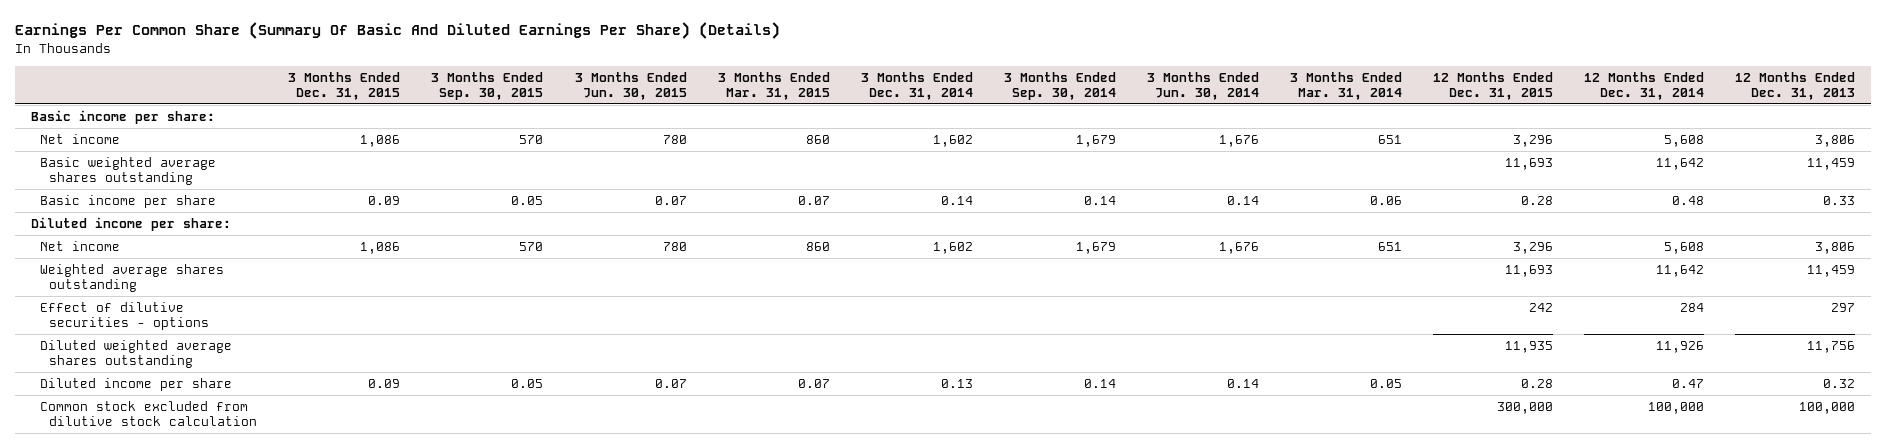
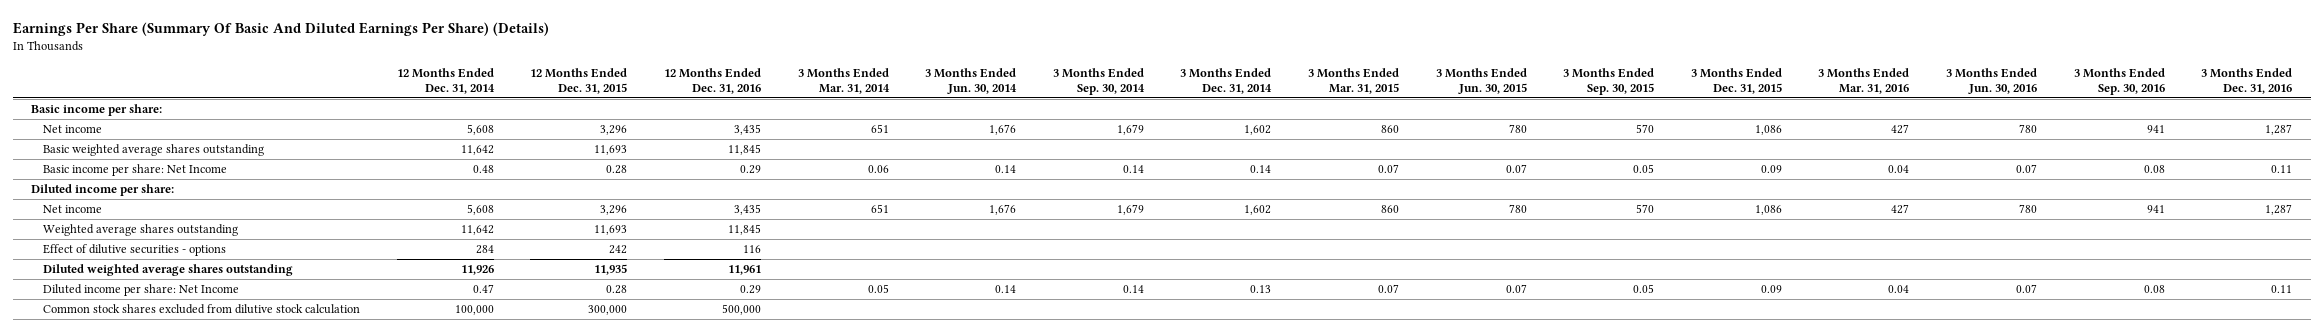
[15,22,781,40] Earnings Per Common Share (Summary Of Basic And Diluted Earnings Per Share) (Details) -> [13,21,550,36] Earnings Per Share (Summary Of Basic And Diluted Earnings Per Share) (Details)
[1735,71,1856,100] 12 Months Ended Dec. 31, 2013 -> none
none -> [663,67,761,94] 12 Months Ended Dec. 31, 2016
none -> [1818,67,1910,94] 3 Months Ended Mar. 31, 2016
none -> [1946,67,2038,94] 3 Months Ended Jun. 30, 2016
none -> [2073,67,2165,95] 3 Months Ended Sep. 30, 2016
none -> [2201,67,2293,94] 3 Months Ended Dec. 31, 2016
[39,194,216,208] Basic income per share -> [43,164,228,177] Basic income per share: Net Income
[39,377,232,391] Diluted income per share -> [43,284,240,297] Diluted income per share: Net Income
[39,400,258,427] Common stock excluded from dilutive stock calculation -> [43,304,361,315] Common stock shares excluded from dilutive stock calculation

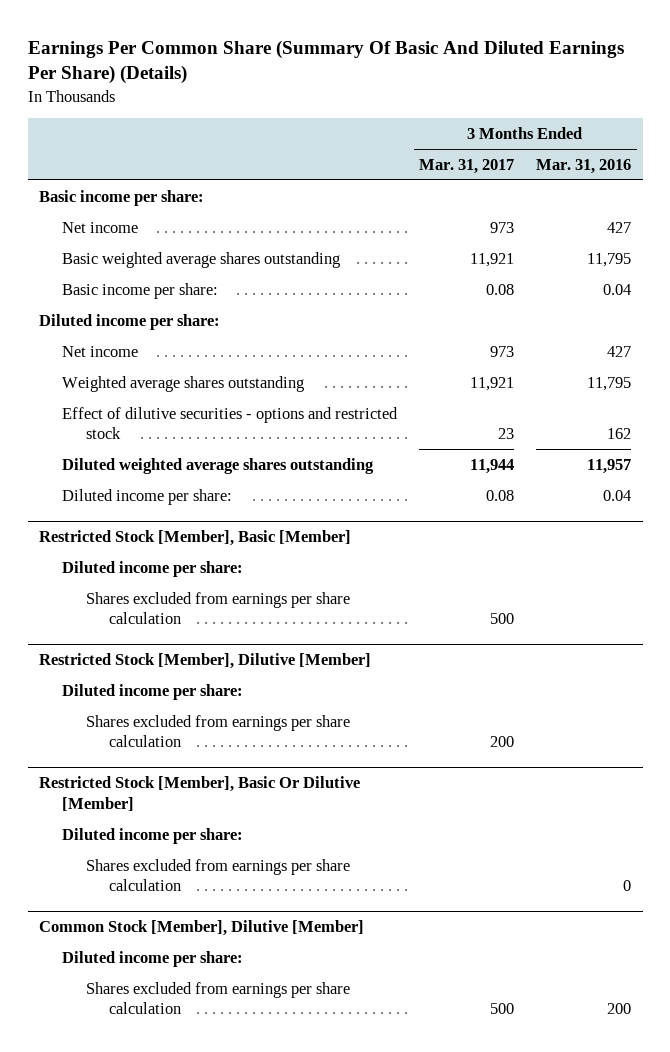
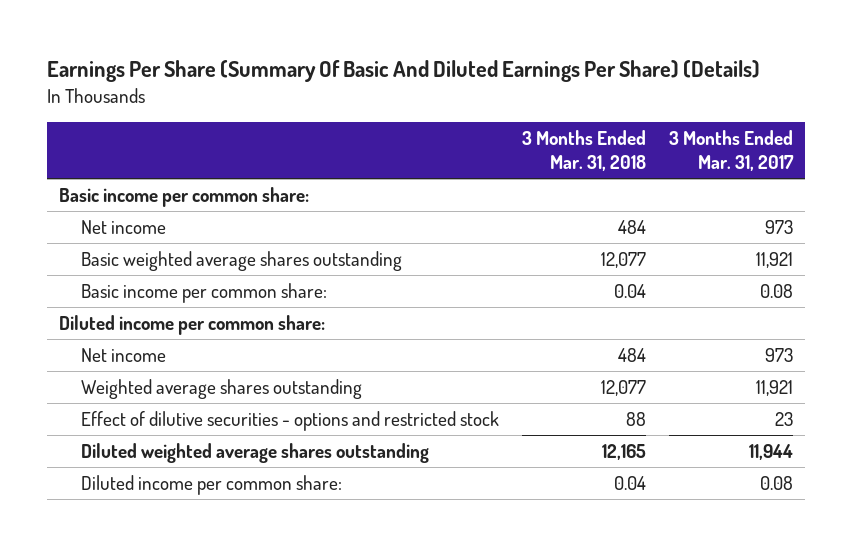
[27,39,624,85] Earnings Per Common Share (Summary Of Basic And Diluted Earnings Per Share) (Details) -> [46,59,760,82] Earnings Per Share (Summary Of Basic And Diluted Earnings Per Share) (Details)
[536,158,632,174] Mar. 31, 2016 -> none
none -> [521,129,646,172] 3 Months Ended Mar. 31, 2018
[38,189,204,206] Basic income per share: -> [58,187,309,208] Basic income per common share:
[62,282,219,299] Basic income per share: -> [80,283,327,304] Basic income per common share:
[38,313,220,330] Diluted income per share: -> [58,315,325,336] Diluted income per common share:
[38,530,351,547] Restricted Stock [Member], Basic [Member] -> none
[62,560,244,577] Diluted income per share: -> none
[85,591,350,625] Shares excluded from earnings per share calculation -> none
[38,653,371,670] Restricted Stock [Member], Dilutive [Member] -> none
[62,683,244,700] Diluted income per share: -> none
[85,714,350,748] Shares excluded from earnings per share calculation -> none
[38,776,360,811] Restricted Stock [Member], Basic Or Dilutive [Member] -> none
[62,827,244,844] Diluted income per share: -> none
[85,858,350,892] Shares excluded from earnings per share calculation -> none
[38,920,364,937] Common Stock [Member], Dilutive [Member] -> none
[62,950,244,967] Diluted income per share: -> none
[85,981,350,1015] Shares excluded from earnings per share calculation -> none
[62,488,233,505] Diluted income per share: -> [80,475,342,496] Diluted income per common share:

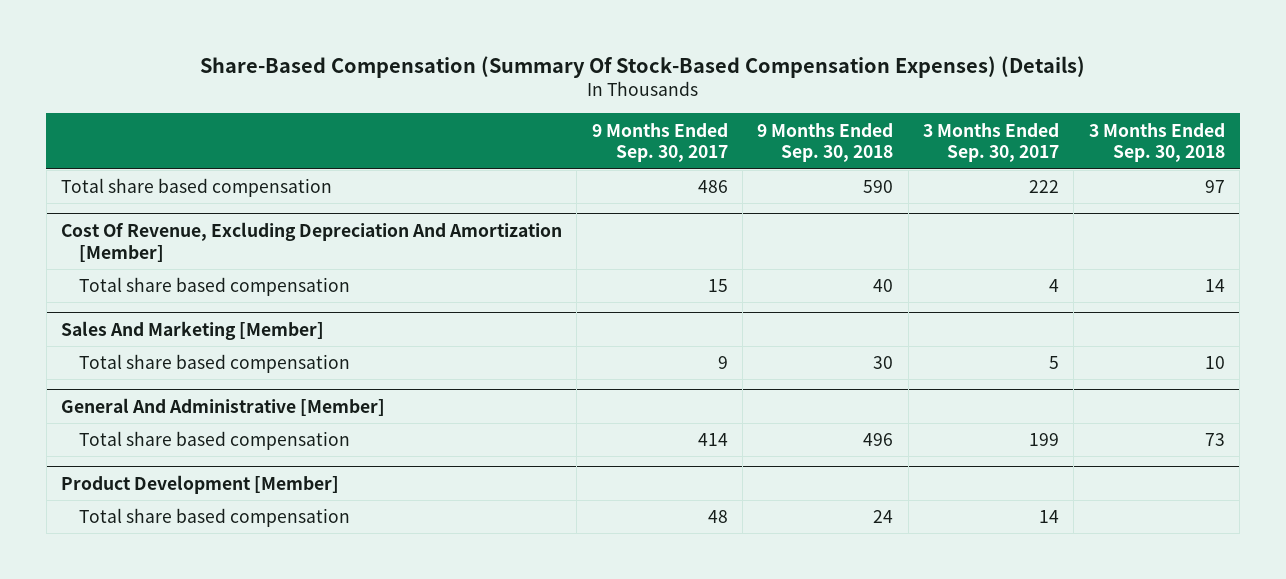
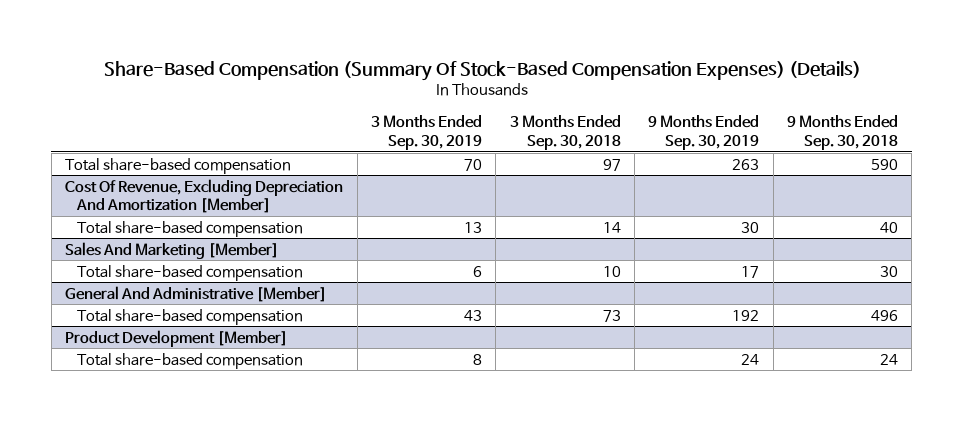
[591,122,728,163] 9 Months Ended Sep. 30, 2017 -> none
[922,122,1059,163] 3 Months Ended Sep. 30, 2017 -> none
none -> [370,115,482,151] 3 Months Ended Sep. 30, 2019
none -> [648,115,760,151] 9 Months Ended Sep. 30, 2019
[60,178,332,198] Total share based compensation -> [65,157,292,174] Total share-based compensation
[78,277,350,297] Total share based compensation -> [76,220,303,237] Total share-based compensation
[78,354,350,374] Total share based compensation -> [76,264,303,281] Total share-based compensation
[78,431,350,451] Total share based compensation -> [76,308,303,325] Total share-based compensation
[78,508,350,528] Total share based compensation -> [76,352,303,369] Total share-based compensation

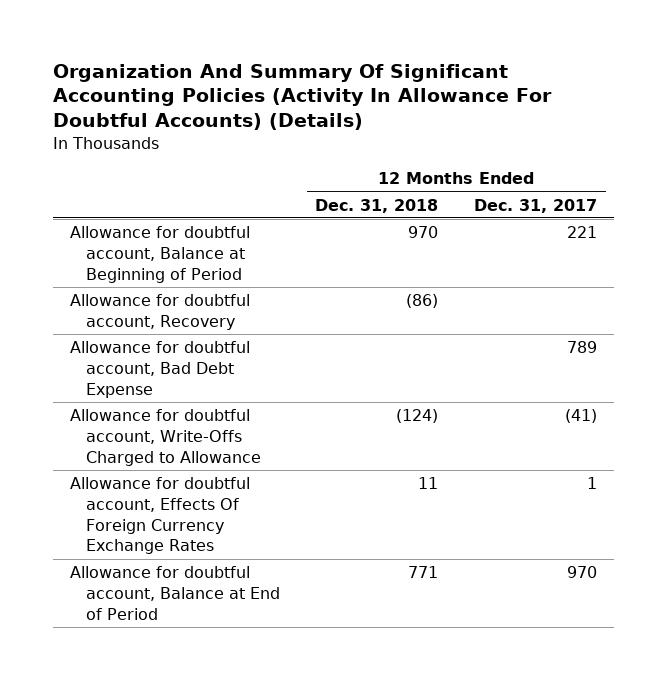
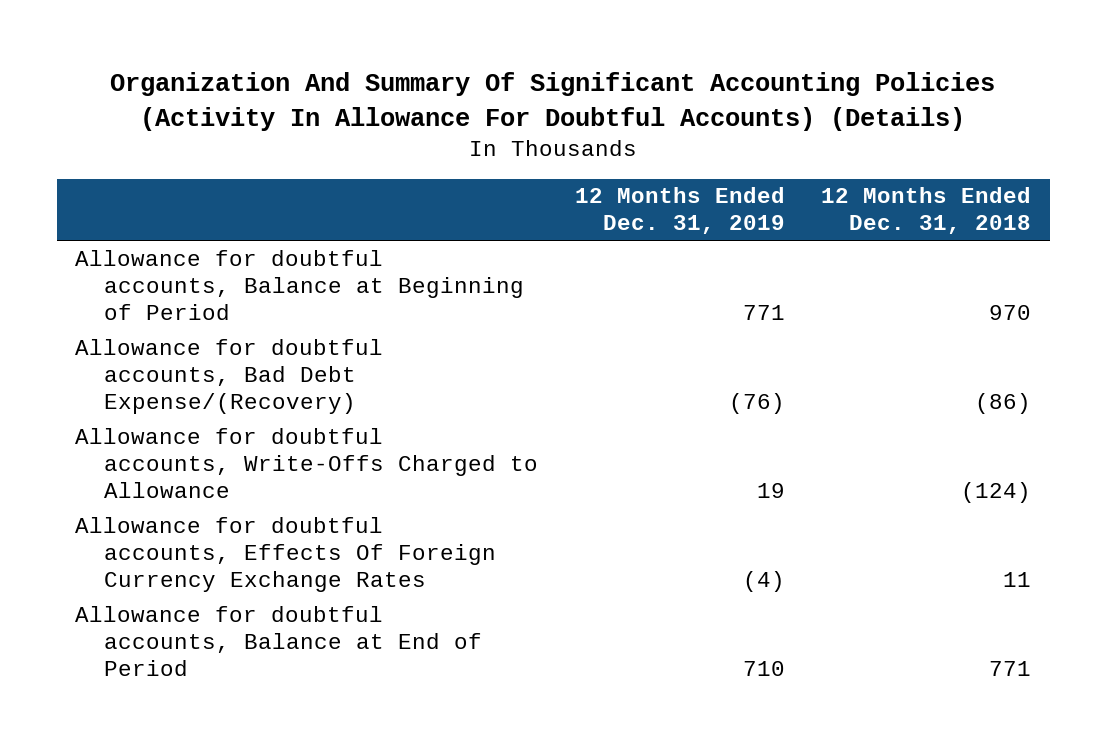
[473,198,597,213] Dec. 31, 2017 -> none
none -> [574,187,785,235] 12 Months Ended Dec. 31, 2019
[70,341,251,398] Allowance for doubtful account, Bad Debt Expense -> none
[70,226,251,283] Allowance for doubtful account, Balance at Beginning of Period -> [74,249,525,320] Allowance for doubtful accounts, Balance at Beginning of Period
[70,294,251,330] Allowance for doubtful account, Recovery -> [74,338,383,414] Allowance for doubtful accounts, Bad Debt Expense/(Recovery)
[70,409,262,466] Allowance for doubtful account, Write-Offs Charged to Allowance -> [74,427,539,498] Allowance for doubtful accounts, Write-Offs Charged to Allowance
[70,477,251,555] Allowance for doubtful account, Effects Of Foreign Currency Exchange Rates -> [74,516,497,592] Allowance for doubtful accounts, Effects Of Foreign Currency Exchange Rates
[70,566,281,620] Allowance for doubtful account, Balance at End of Period -> [74,605,483,676] Allowance for doubtful accounts, Balance at End of Period

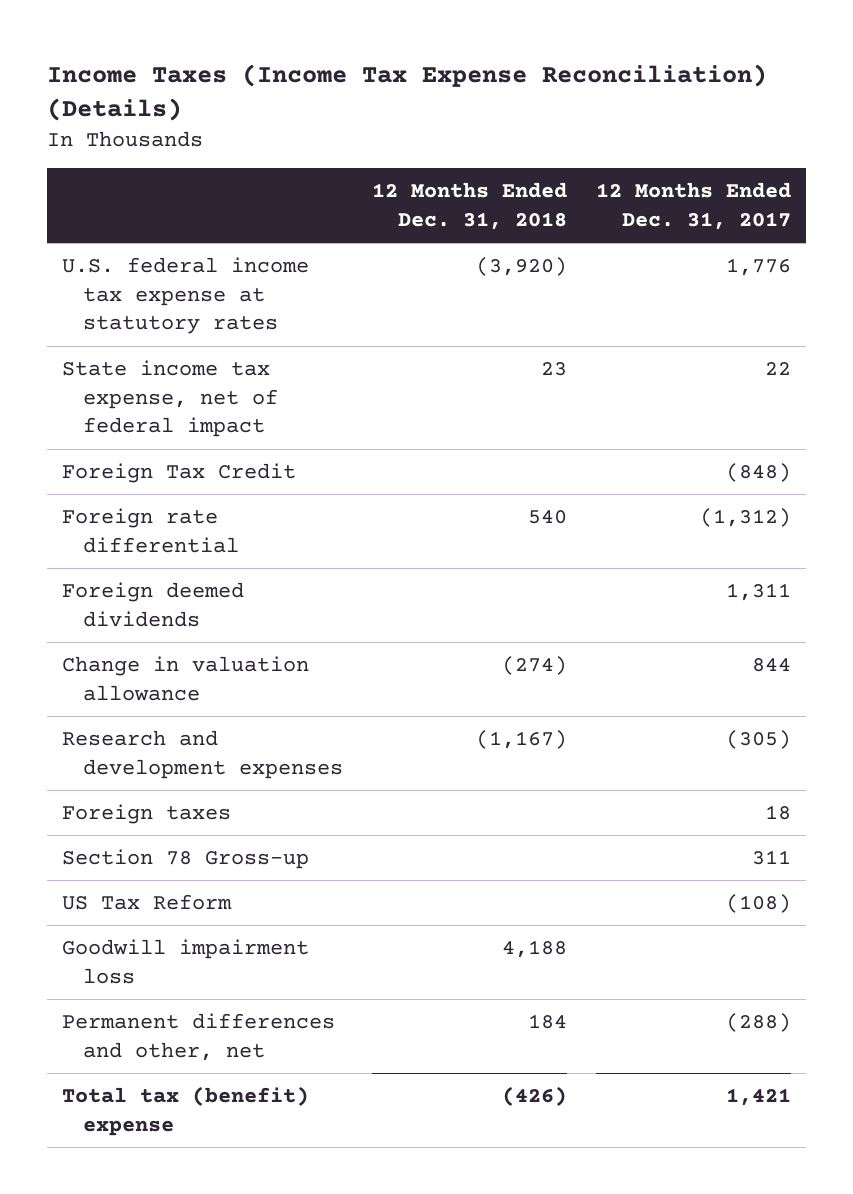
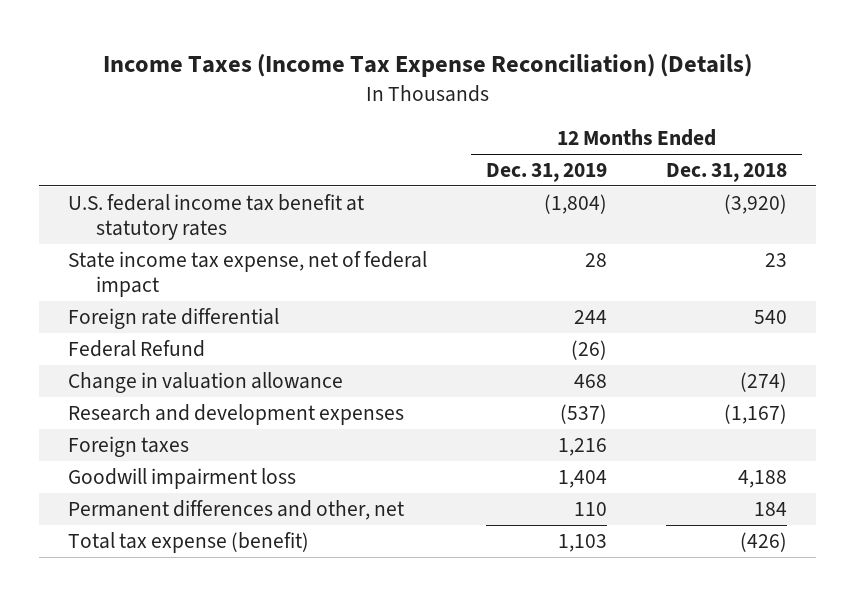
[596,182,792,231] 12 Months Ended Dec. 31, 2017 -> none
none -> [486,163,608,183] Dec. 31, 2019
[61,257,309,335] U.S. federal income tax expense at statutory rates -> [68,193,365,240] U.S. federal income tax benefit at statutory rates
[61,463,296,484] Foreign Tax Credit -> none
[61,582,244,627] Foreign deemed dividends -> none
none -> [68,339,206,357] Federal Refund
[61,849,309,870] Section 78 Gross-up -> none
[61,894,232,911] US Tax Reform -> none
[61,1086,309,1136] Total tax (benefit) expense -> [68,531,310,553] Total tax expense (benefit)

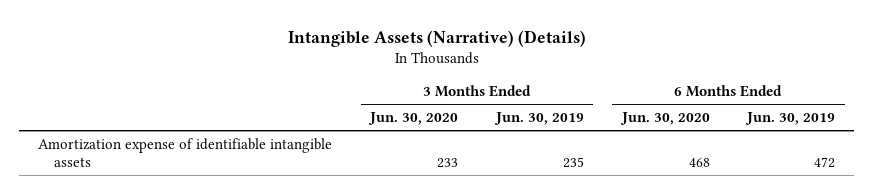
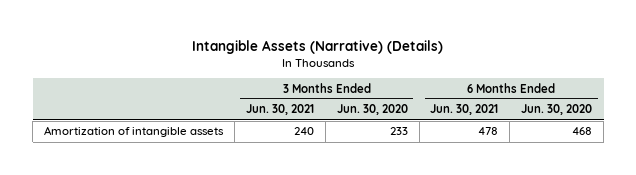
[493,112,584,126] Jun. 30, 2019 -> none
[745,112,836,126] Jun. 30, 2019 -> none
none -> [245,104,314,116] Jun. 30, 2021
none -> [430,104,499,116] Jun. 30, 2021
[38,137,333,167] Amortization expense of identifiable intangible assets -> [43,126,224,138] Amortization of intangible assets

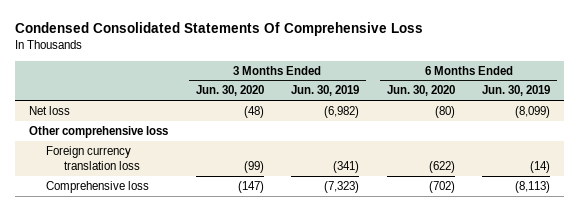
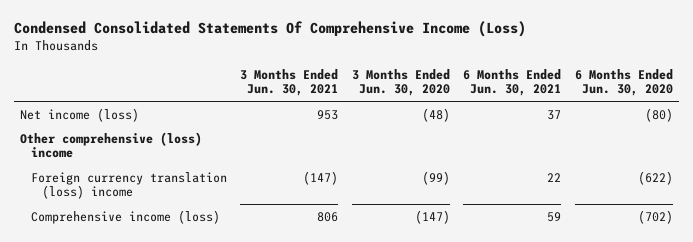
[15,22,424,37] Condensed Consolidated Statements Of Comprehensive Loss -> [13,20,526,37] Condensed Consolidated Statements Of Comprehensive Income (Loss)
[291,85,360,97] Jun. 30, 2019 -> none
[482,85,551,97] Jun. 30, 2019 -> none
none -> [240,68,339,97] 3 Months Ended Jun. 30, 2021
none -> [463,68,562,97] 6 Months Ended Jun. 30, 2021
[28,105,70,115] Net loss -> [20,107,140,122] Net income (loss)
[28,125,168,138] Other comprehensive loss -> [20,131,203,159] Other comprehensive (loss) income
[46,145,140,171] Foreign currency translation loss -> [31,171,228,200] Foreign currency translation (loss) income
[46,180,150,193] Comprehensive loss -> [31,209,221,224] Comprehensive income (loss)

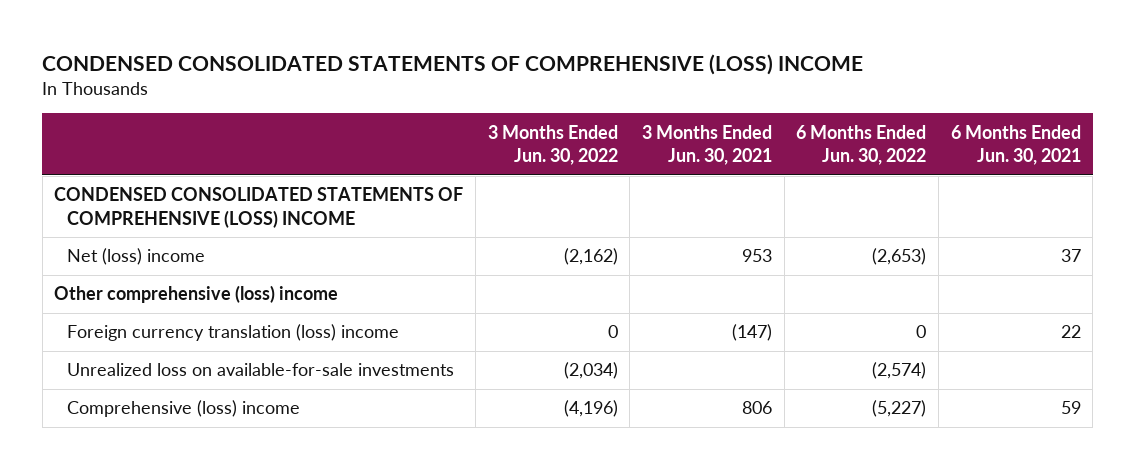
[13,20,526,37] Condensed Consolidated Statements Of Comprehensive Income (Loss) -> [42,53,864,75] CONDENSED CONSOLIDATED STATEMENTS OF COMPREHENSIVE (LOSS) INCOME
[351,68,450,97] 3 Months Ended Jun. 30, 2020 -> none
[574,68,673,97] 6 Months Ended Jun. 30, 2020 -> none
none -> [487,124,618,166] 3 Months Ended Jun. 30, 2022
none -> [796,124,927,166] 6 Months Ended Jun. 30, 2022
none -> [54,187,464,228] CONDENSED CONSOLIDATED STATEMENTS OF COMPREHENSIVE (LOSS) INCOME
[20,107,140,122] Net income (loss) -> [67,248,206,266] Net (loss) income
none -> [67,363,455,377] Unrealized loss on available-for-sale investments
[31,209,221,224] Comprehensive income (loss) -> [67,400,301,418] Comprehensive (loss) income

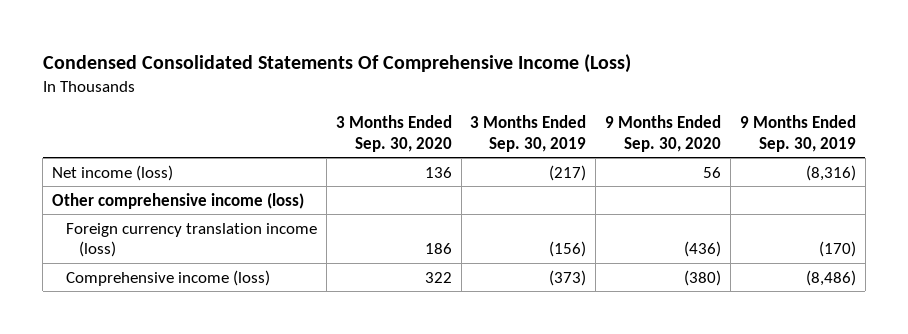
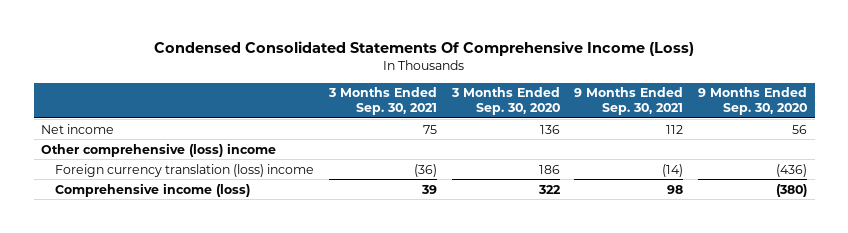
[470,115,587,152] 3 Months Ended Sep. 30, 2019 -> none
[739,115,856,152] 9 Months Ended Sep. 30, 2019 -> none
none -> [327,87,437,116] 3 Months Ended Sep. 30, 2021
none -> [574,87,684,116] 9 Months Ended Sep. 30, 2021
[52,164,174,181] Net income (loss) -> [40,123,114,134] Net income
[52,192,305,209] Other comprehensive income (loss) -> [40,142,276,157] Other comprehensive (loss) income
[65,222,317,258] Foreign currency translation income (loss) -> [55,163,315,177] Foreign currency translation (loss) income

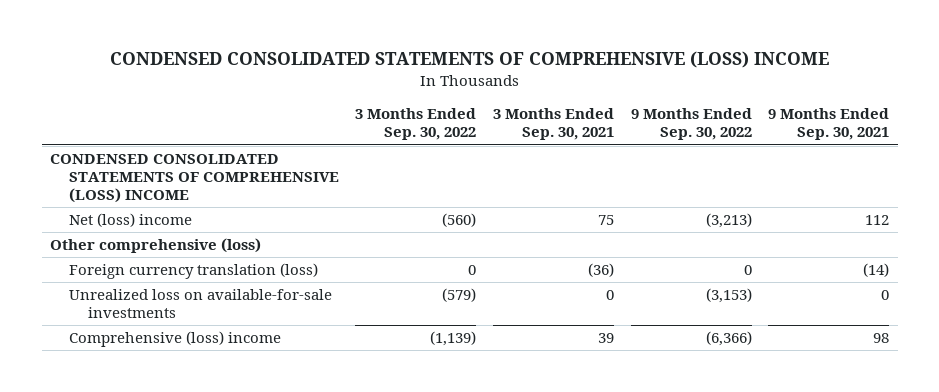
[154,41,695,57] Condensed Consolidated Statements Of Comprehensive Income (Loss) -> [109,51,829,69] CONDENSED CONSOLIDATED STATEMENTS OF COMPREHENSIVE (LOSS) INCOME
[450,87,560,116] 3 Months Ended Sep. 30, 2020 -> none
[698,87,808,116] 9 Months Ended Sep. 30, 2020 -> none
none -> [355,108,477,141] 3 Months Ended Sep. 30, 2022
none -> [630,108,752,141] 9 Months Ended Sep. 30, 2022
none -> [50,154,339,204] CONDENSED CONSOLIDATED STATEMENTS OF COMPREHENSIVE (LOSS) INCOME
[40,123,114,134] Net income -> [68,213,192,228] Net (loss) income
[40,142,276,157] Other comprehensive (loss) income -> [50,238,262,254] Other comprehensive (loss)
[55,163,315,177] Foreign currency translation (loss) income -> [68,263,318,280] Foreign currency translation (loss)
none -> [68,289,332,319] Unrealized loss on available-for-sale investments
[55,182,251,197] Comprehensive income (loss) -> [68,331,281,348] Comprehensive (loss) income

